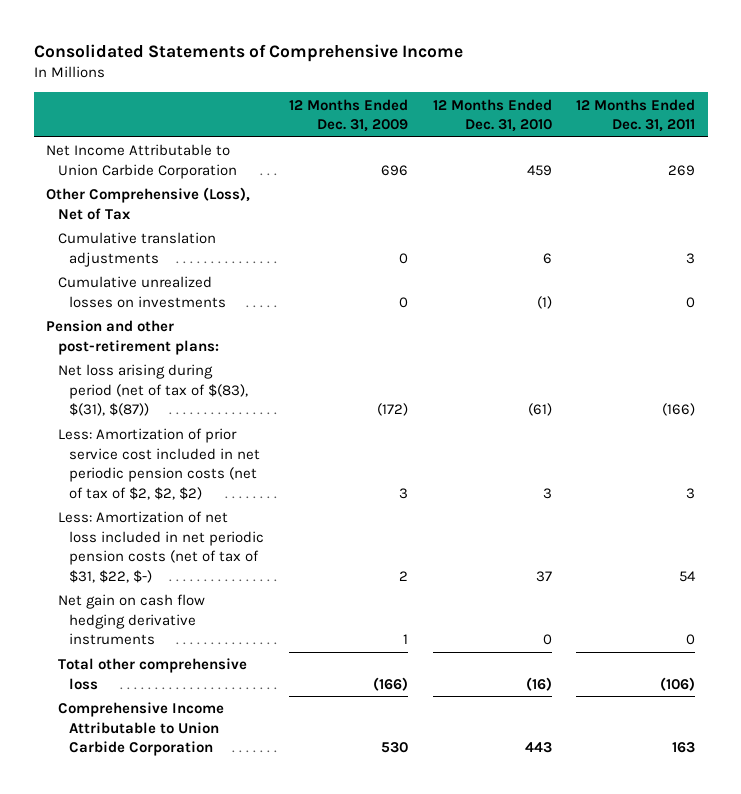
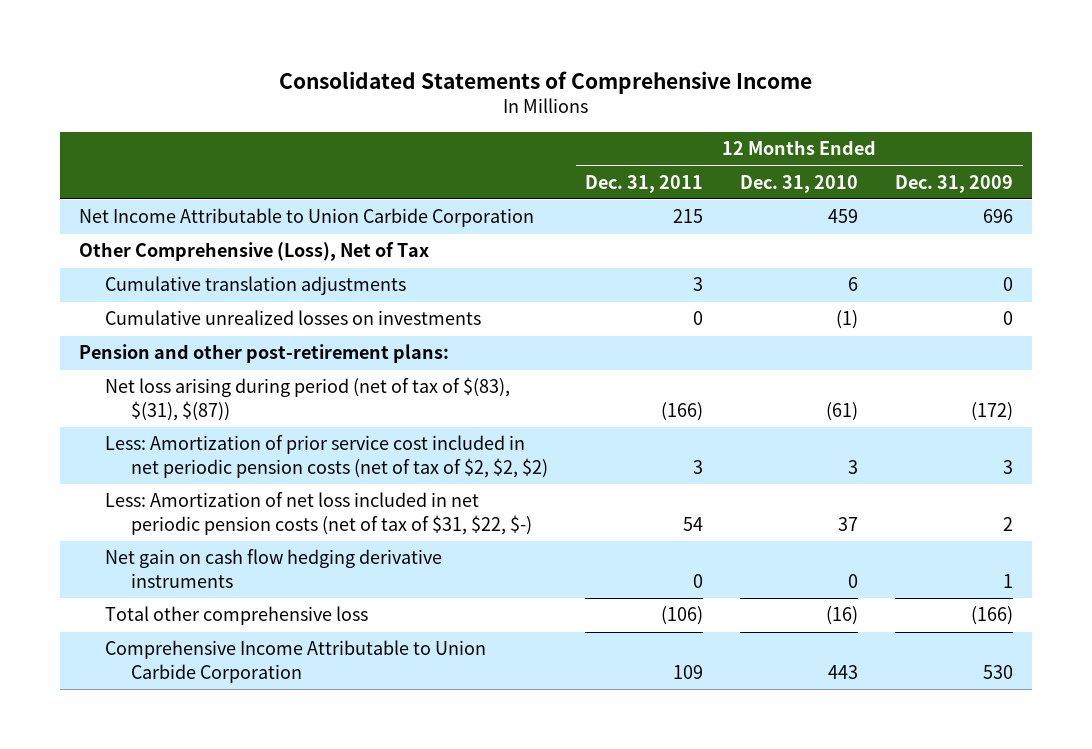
[668,164,696,176] 269 -> [673,209,704,224] 215
[672,742,696,754] 163 -> [673,664,704,679] 109

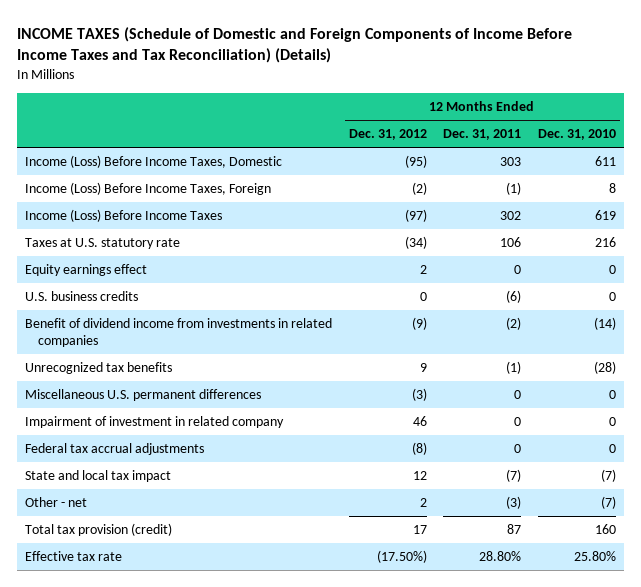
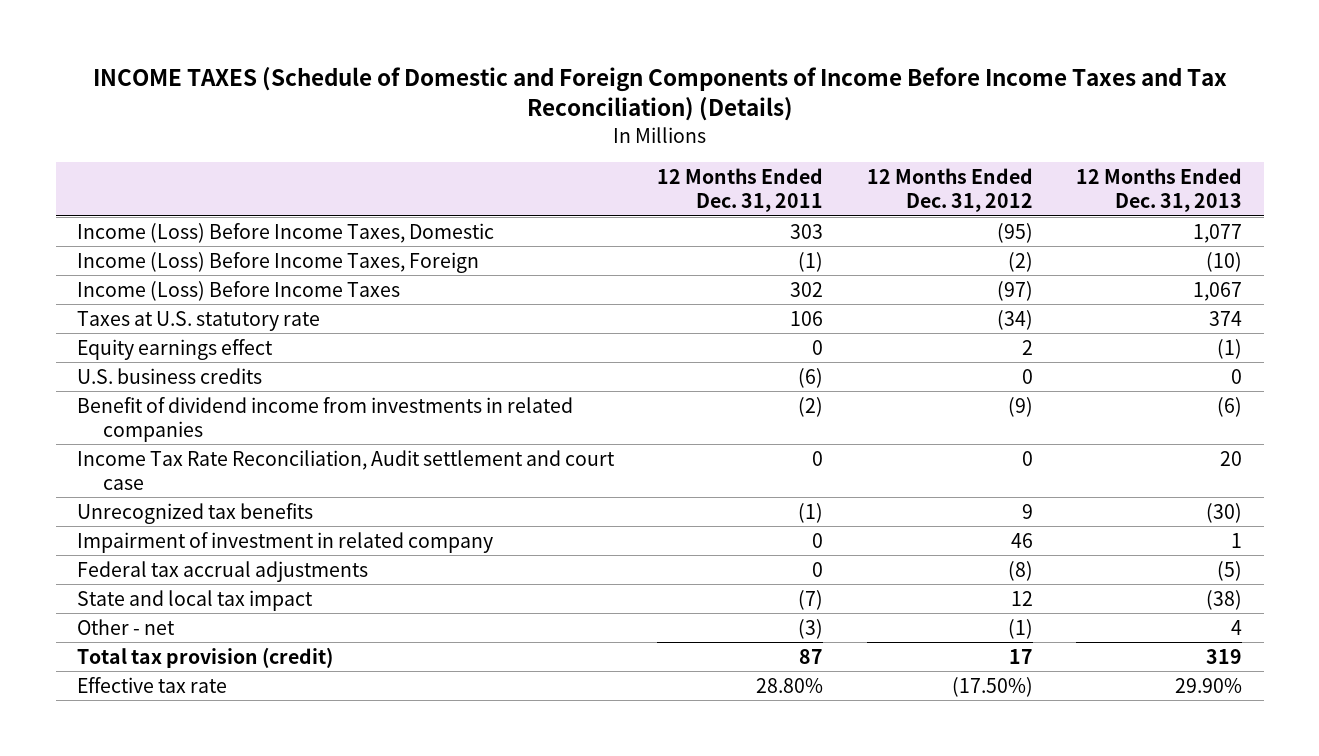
[537,129,616,141] Dec. 31, 2010 -> none
none -> [1075,168,1242,213] 12 Months Ended Dec. 31, 2013
none -> [77,449,616,490] Income Tax Rate Reconciliation, Audit settlement and court case
[25,389,262,402] Miscellaneous U.S. permanent differences -> none
[419,498,427,508] 2 -> [1007,618,1033,639] (1)

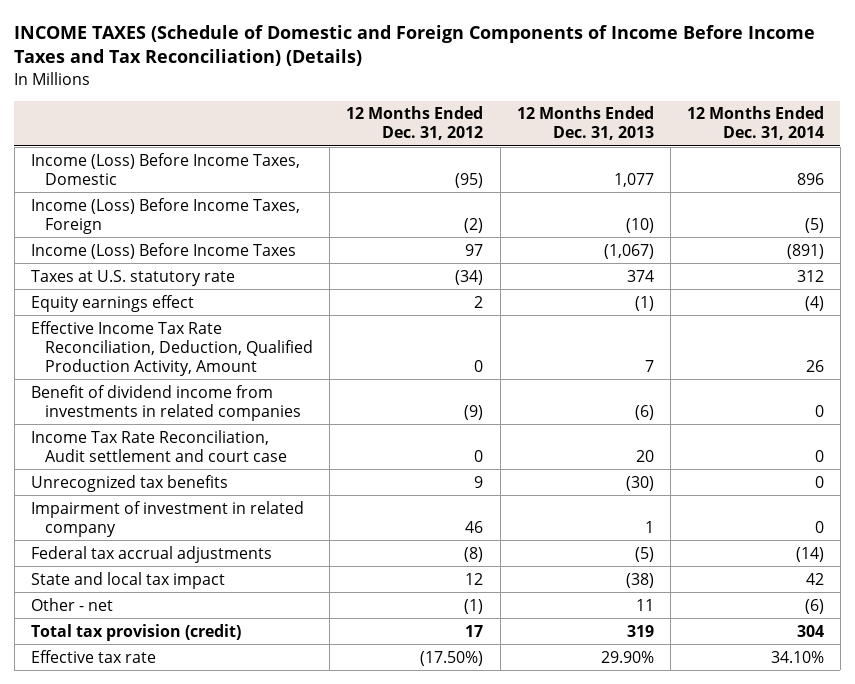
[657,168,824,213] 12 Months Ended Dec. 31, 2011 -> none
none -> [686,106,824,141] 12 Months Ended Dec. 31, 2014
[996,280,1033,301] (97) -> [465,243,484,256] 97
[1192,281,1242,301] 1,067 -> [603,243,654,259] (1,067)
[77,367,263,384] U.S. business credits -> none
none -> [30,320,314,376] Effective Income Tax Rate Reconciliation, Deduction, Qualified Production Activity, Amount
[1230,619,1242,635] 4 -> [635,598,654,611] 11

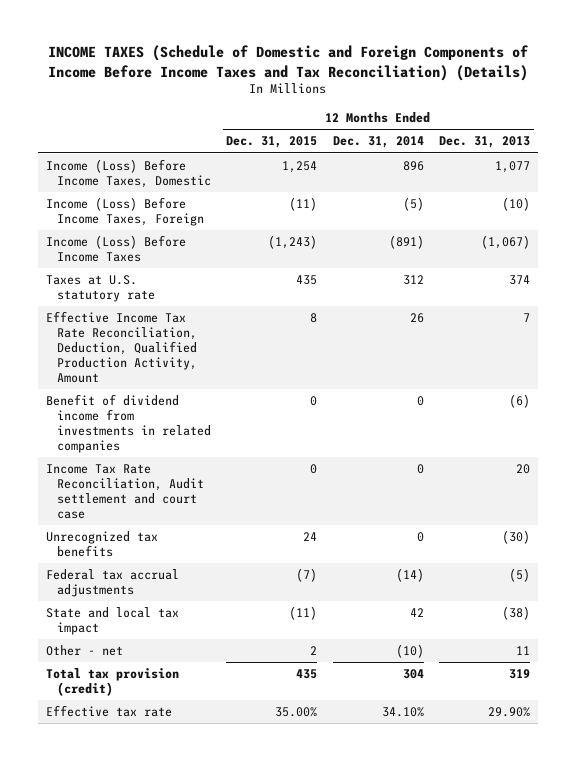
[346,106,484,141] 12 Months Ended Dec. 31, 2012 -> none
none -> [226,136,318,149] Dec. 31, 2015
[30,294,194,312] Equity earnings effect -> none
[30,500,304,537] Impairment of investment in related company -> none
[804,598,824,614] (6) -> [395,644,424,659] (10)

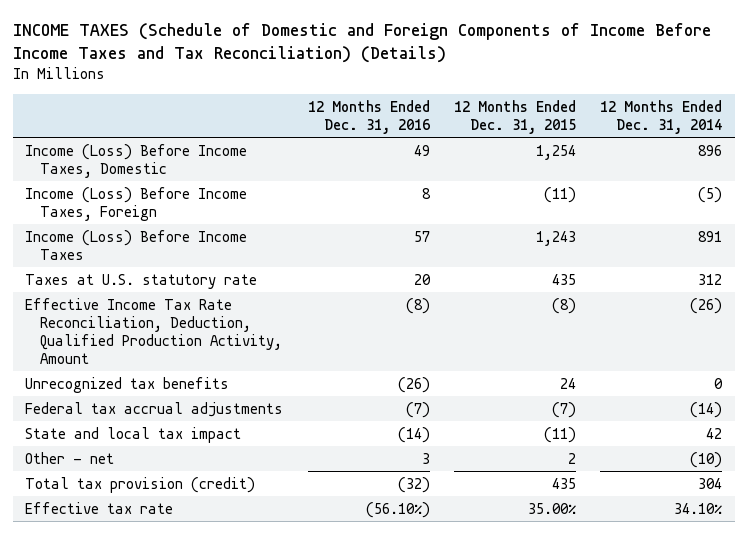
[439,136,531,149] Dec. 31, 2013 -> none
none -> [307,99,430,134] 12 Months Ended Dec. 31, 2016
[268,235,318,250] (1,243) -> [536,230,577,246] 1,243
[388,235,424,250] (891) -> [698,230,723,242] 891
[45,394,211,453] Benefit of dividend income from investments in related companies -> none
[45,464,204,519] Income Tax Rate Reconciliation, Audit settlement and court case -> none
[310,313,318,324] 8 -> [552,297,577,314] (8)
[409,313,424,324] 26 -> [690,297,723,314] (26)

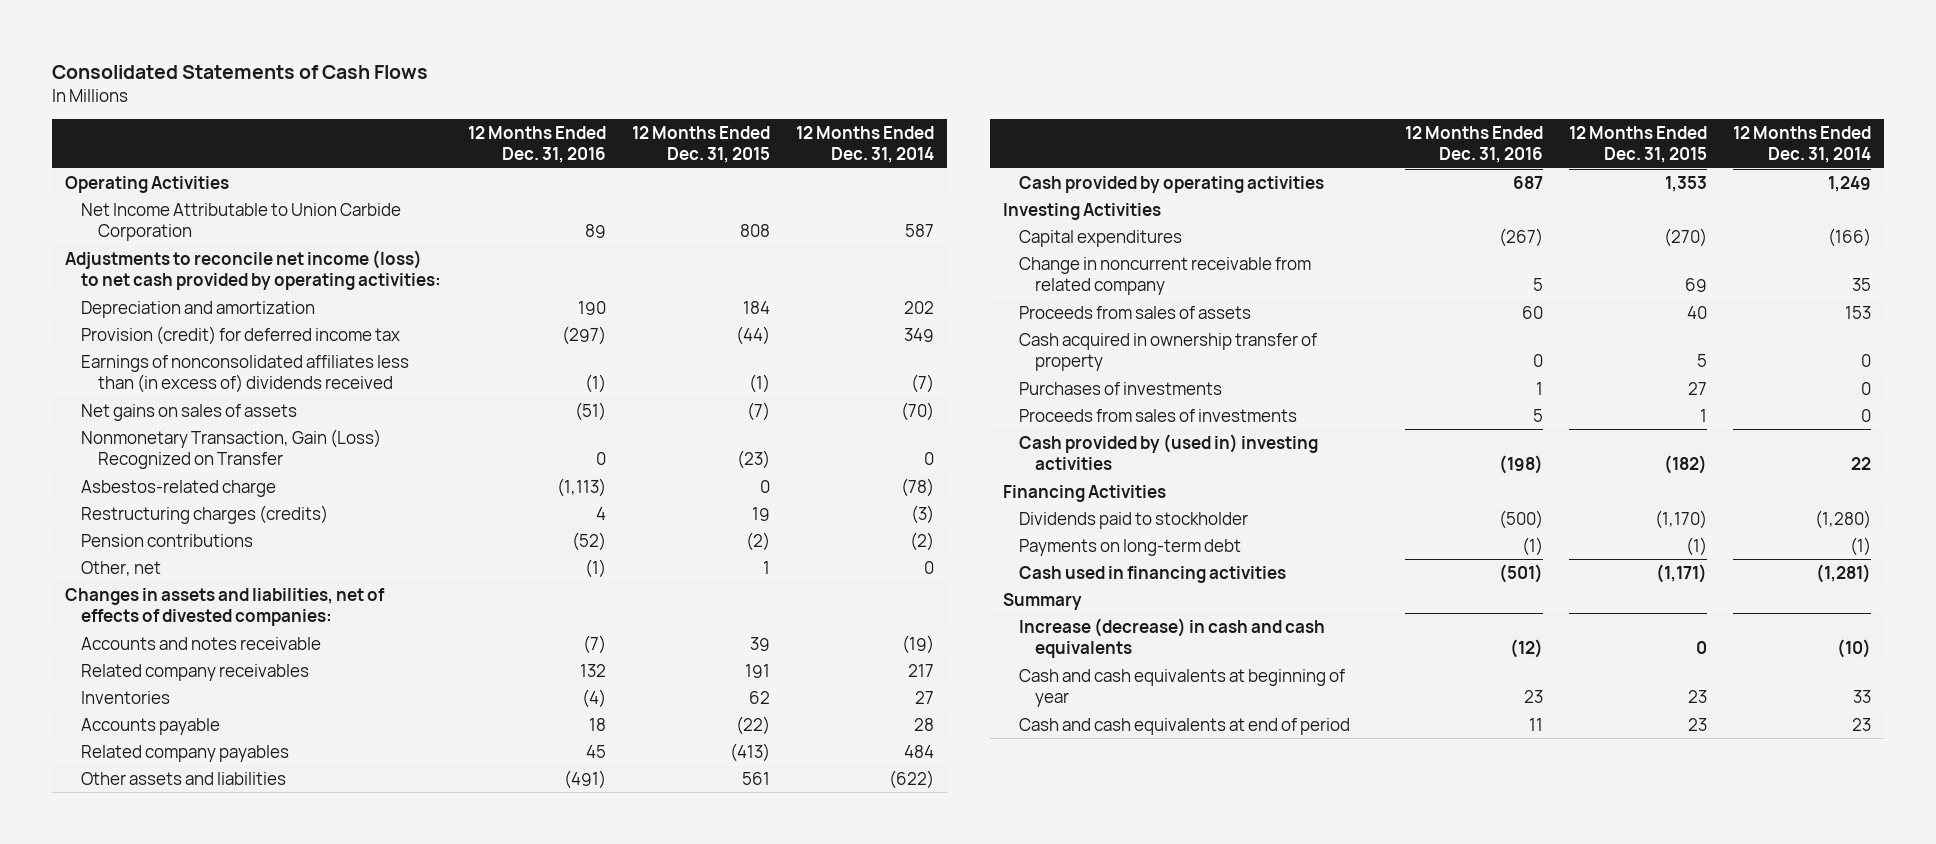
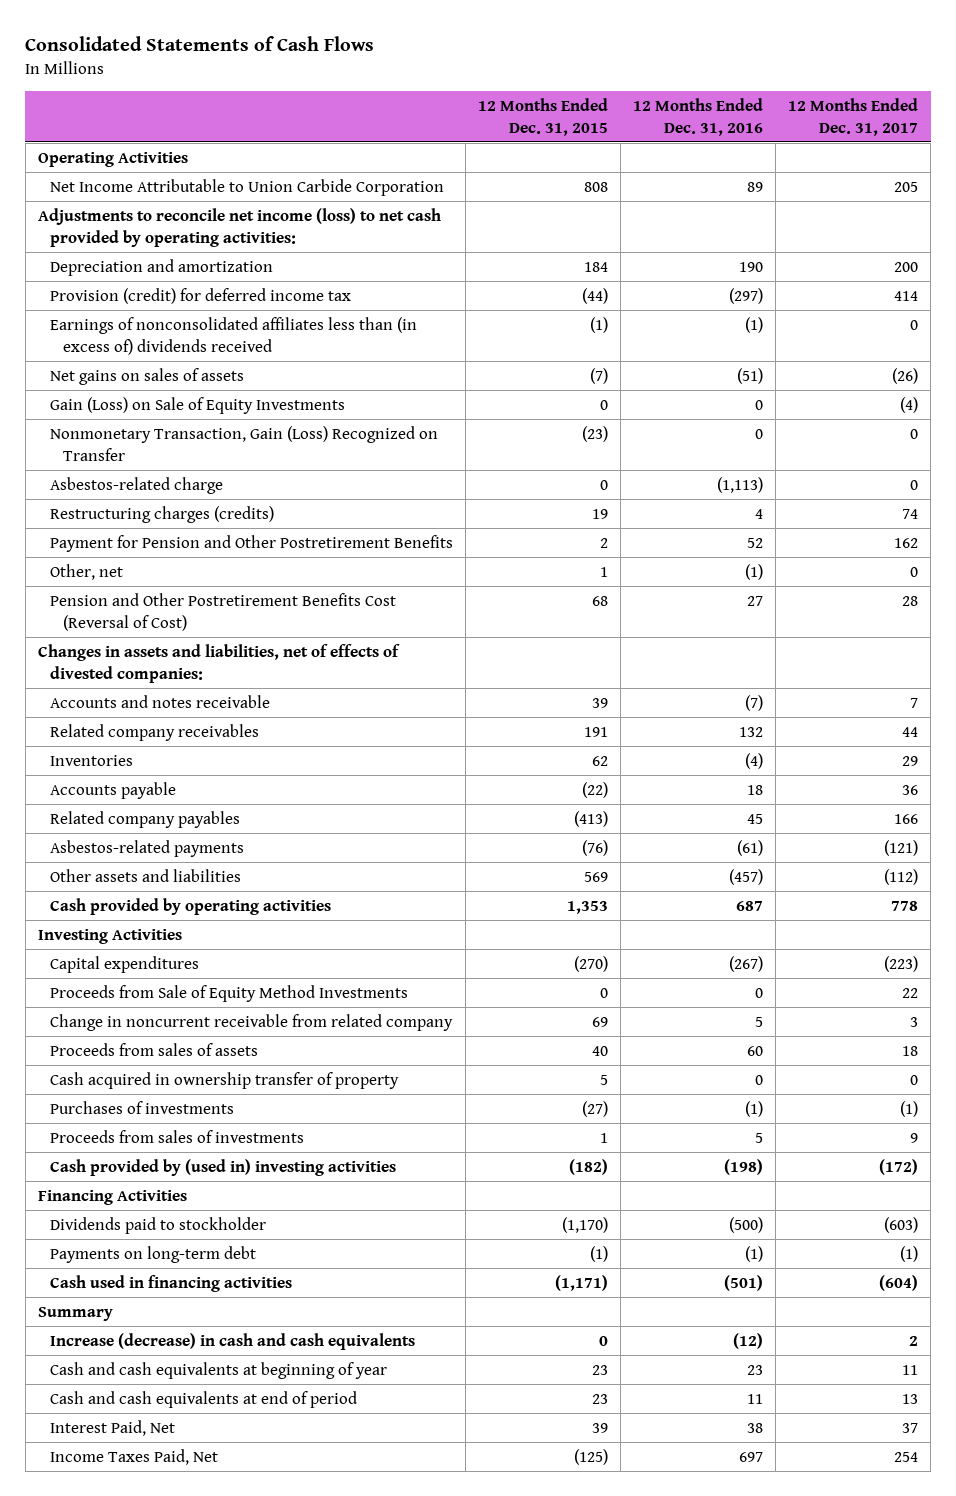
[795,125,934,164] 12 Months Ended Dec. 31, 2014 -> none
none -> [788,97,919,136] 12 Months Ended Dec. 31, 2017
none -> [50,396,346,414] Gain (Loss) on Sale of Equity Investments
[81,533,254,547] Pension contributions -> none
none -> [50,534,454,552] Payment for Pension and Other Postretirement Benefits
none -> [50,592,397,631] Pension and Other Postretirement Benefits Cost (Reversal of Cost)
none -> [50,839,245,857] Asbestos-related payments
[563,769,606,789] (491) -> [729,868,764,885] (457)
[741,771,770,785] 561 -> [584,871,609,882] 569
none -> [50,984,409,1002] Proceeds from Sale of Equity Method Investments
[1536,381,1544,395] 1 -> [745,1100,764,1117] (1)
[1688,381,1708,395] 27 -> [582,1100,609,1117] (27)
none -> [50,1419,176,1436] Interest Paid, Net
none -> [50,1448,219,1465] Income Taxes Paid, Net

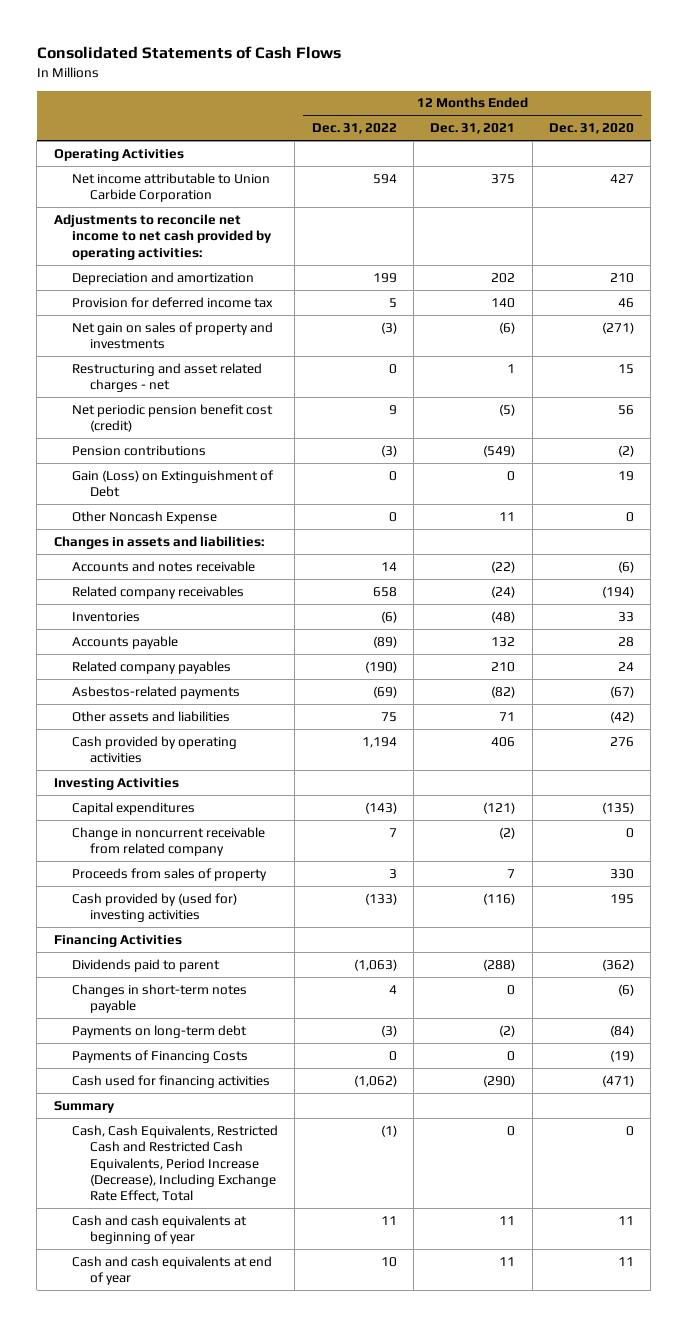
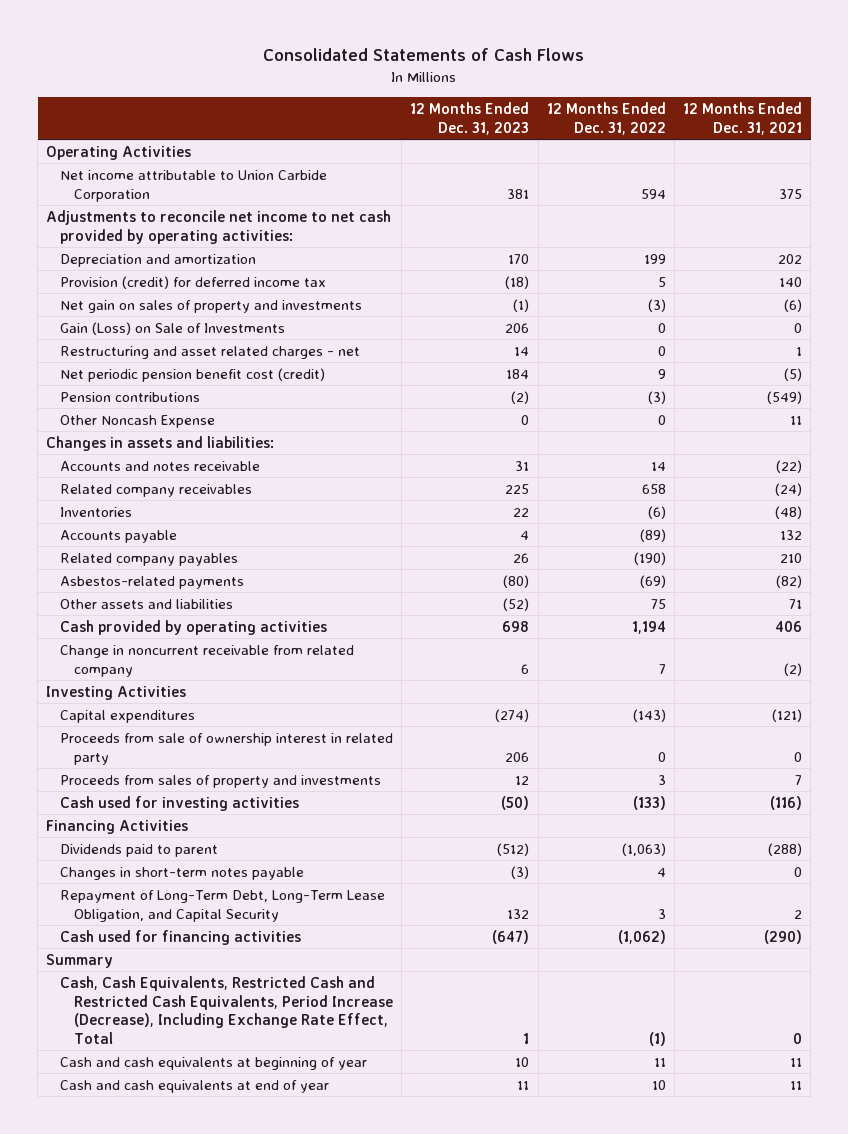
[549,123,635,135] Dec. 31, 2020 -> none
none -> [410,101,530,135] 12 Months Ended Dec. 31, 2023
[72,296,274,308] Provision for deferred income tax -> [60,275,327,289] Provision (credit) for deferred income tax
none -> [60,321,286,335] Gain (Loss) on Sale of Investments
[72,469,275,498] Gain (Loss) on Extinguishment of Debt -> none
[72,826,266,857] Change in noncurrent receivable from related company -> [60,644,355,677] Change in noncurrent receivable from related company
none -> [60,732,394,765] Proceeds from sale of ownership interest in related party
[72,867,268,881] Proceeds from sales of property -> [60,774,382,788] Proceeds from sales of property and investments
[72,892,238,923] Cash provided by (used for) investing activities -> [60,795,300,811] Cash used for investing activities
[72,1024,248,1038] Payments on long-term debt -> none
[72,1049,249,1063] Payments of Financing Costs -> none
none -> [60,889,386,922] Repayment of Long-Term Debt, Long-Term Lease Obligation, and Capital Security

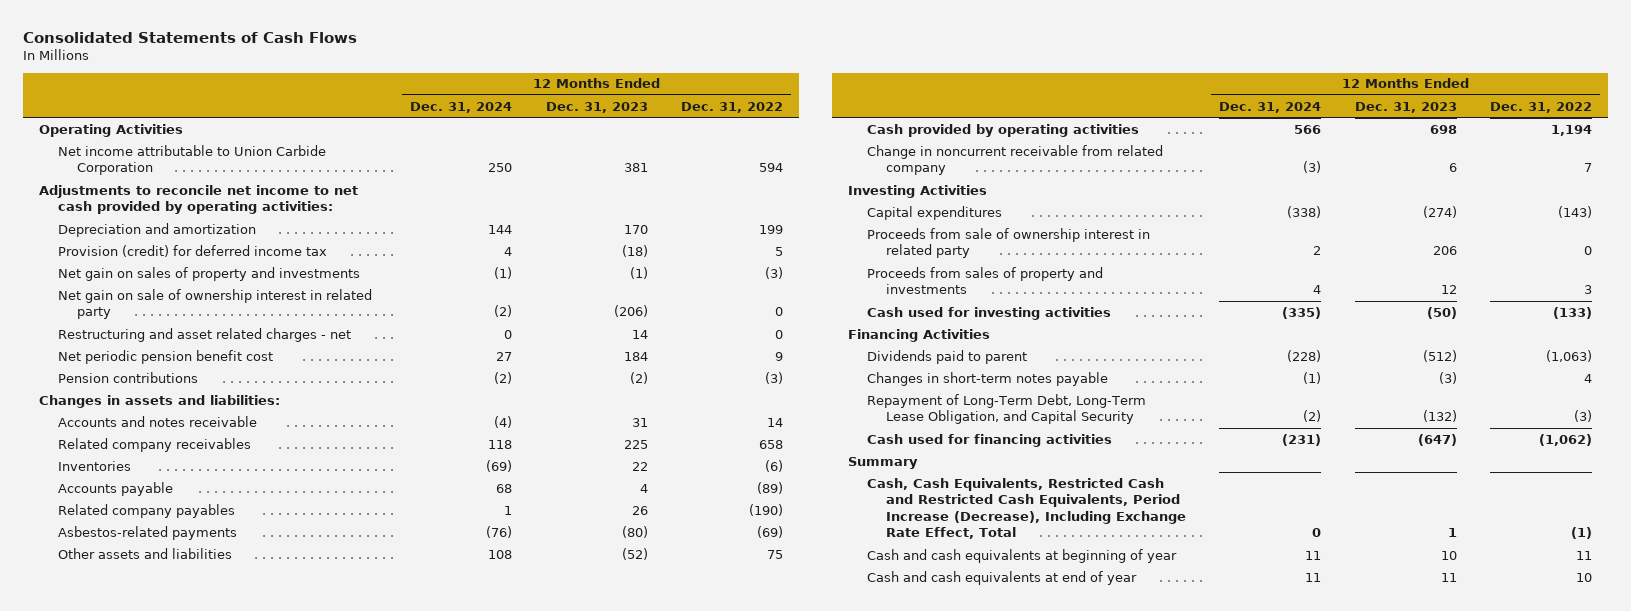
[683,101,803,135] 12 Months Ended Dec. 31, 2021 -> none
none -> [410,101,513,113] Dec. 31, 2024
[60,321,286,335] Gain (Loss) on Sale of Investments -> [58,288,373,320] Net gain on sale of ownership interest in related party
[505,322,530,333] 206 -> [613,305,648,318] (206)
[60,367,326,382] Net periodic pension benefit cost (credit) -> [58,349,274,364] Net periodic pension benefit cost
[60,414,216,428] Other Noncash Expense -> none
[507,908,530,919] 132 -> [1422,410,1457,423] (132)
[657,908,666,919] 3 -> [1573,410,1592,423] (3)

